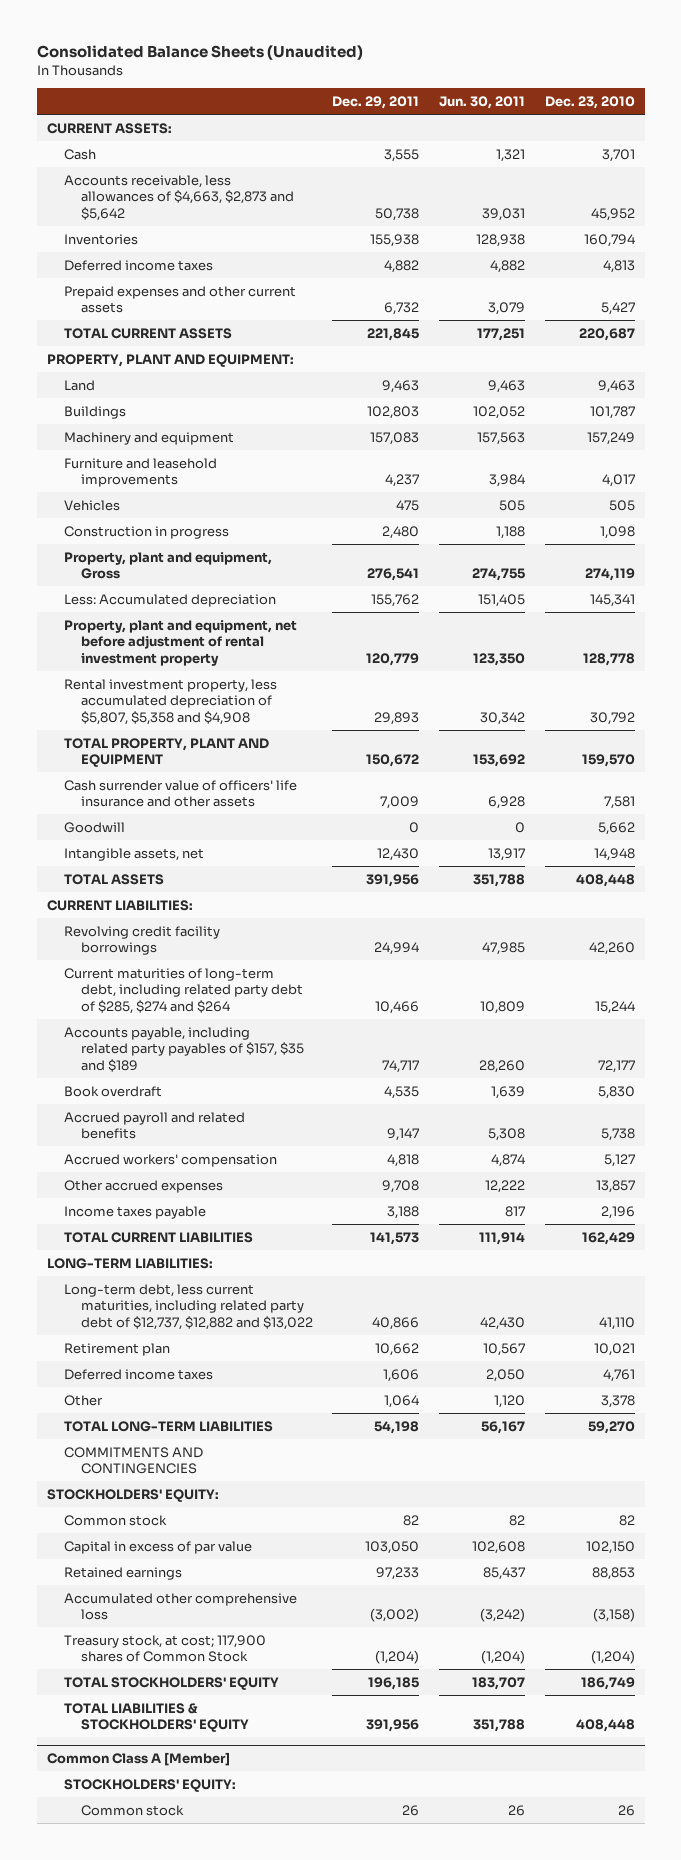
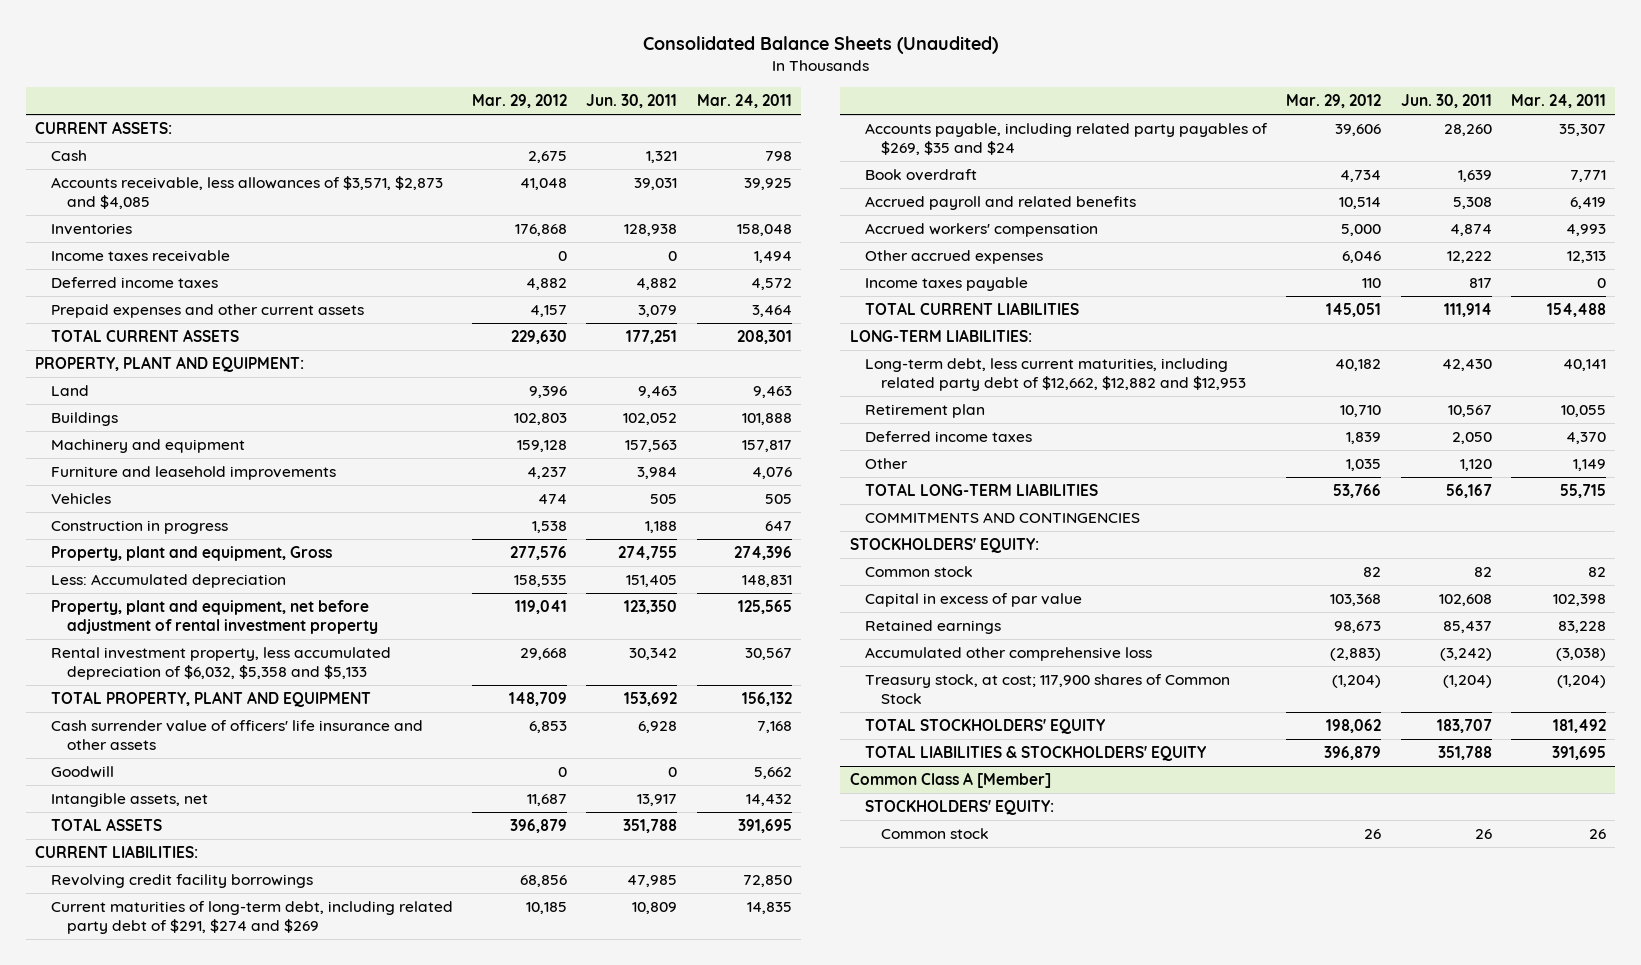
[332,96,420,110] Dec. 29, 2011 -> none
[544,96,635,110] Dec. 23, 2010 -> none
none -> [472,93,568,108] Mar. 29, 2012
none -> [696,93,792,108] Mar. 24, 2011
[63,174,294,222] Accounts receivable, less allowances of $4,663, $2,873 and $5,642 -> [51,176,444,209] Accounts receivable, less allowances of $3,571, $2,873 and $4,085
none -> [51,250,231,263] Income taxes receivable
[63,678,277,726] Rental investment property, less accumulated depreciation of $5,807, $5,358 and $4,908 -> [51,647,392,680] Rental investment property, less accumulated depreciation of $6,032, $5,358 and $5,133
[63,967,303,1015] Current maturities of long-term debt, including related party debt of $285, $274 and $264 -> [51,901,454,934] Current maturities of long-term debt, including related party debt of $291, $274 and $269
[63,1026,304,1073] Accounts payable, including related party payables of $157, $35 and $189 -> [865,123,1269,155] Accounts payable, including related party payables of $269, $35 and $24
[63,1283,313,1331] Long-term debt, less current maturities, including related party debt of $12,737, $12,882 and $13,022 -> [865,358,1247,391] Long-term debt, less current maturities, including related party debt of $12,662, $12,882 and $12,953

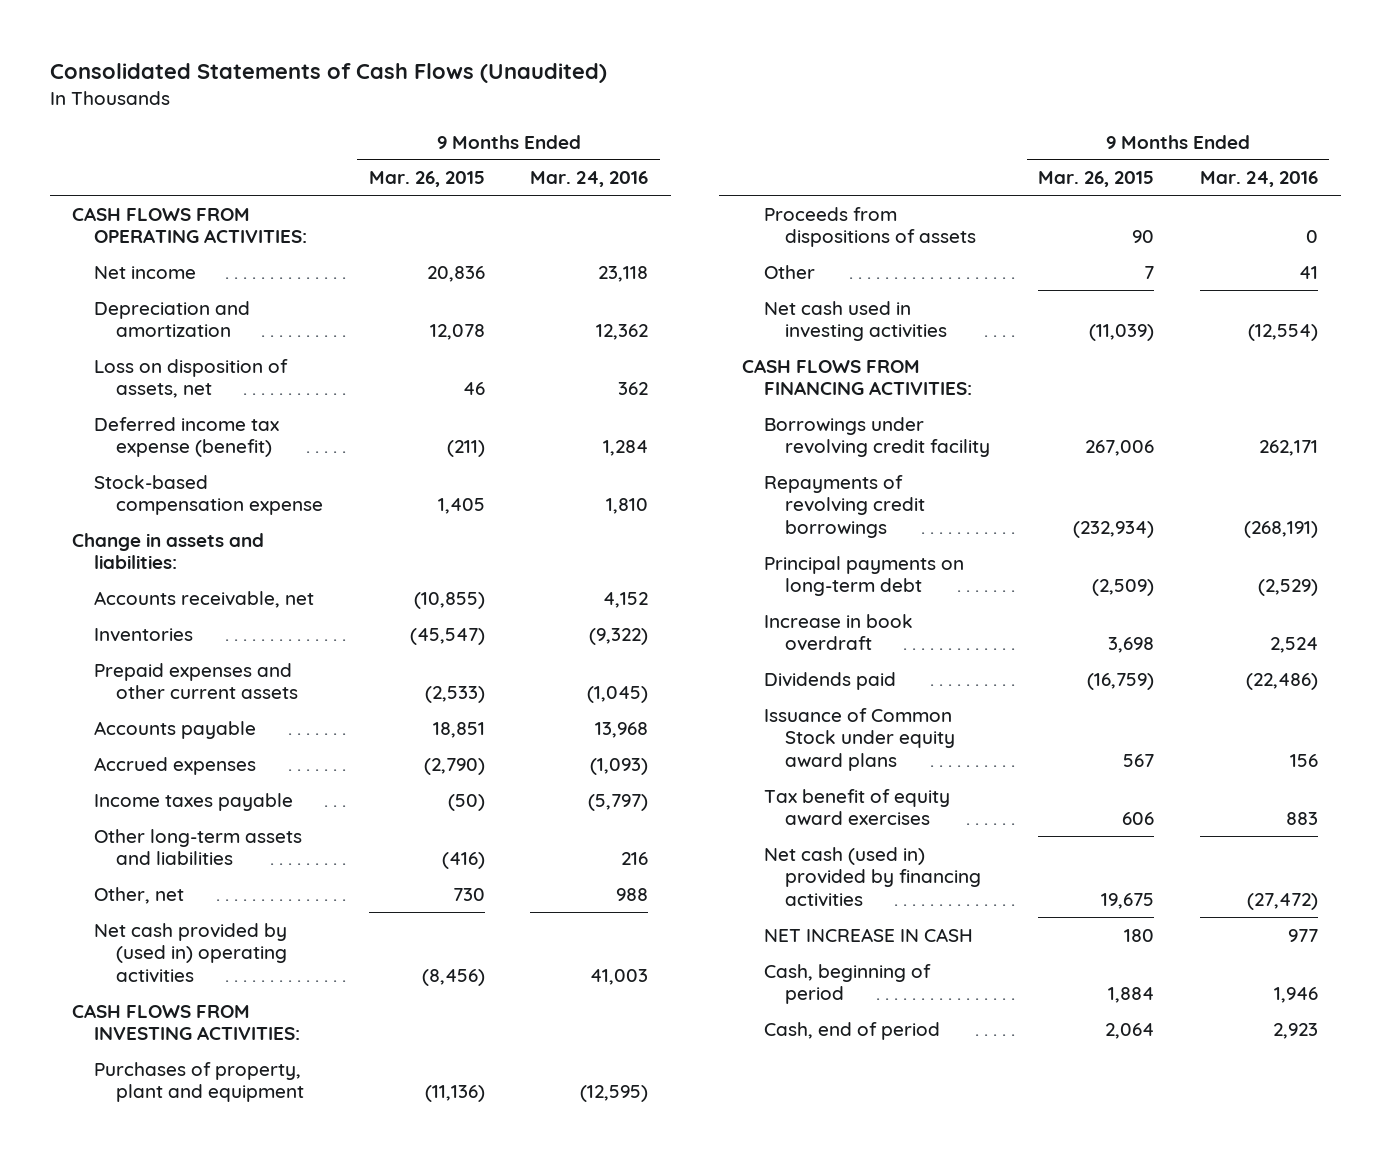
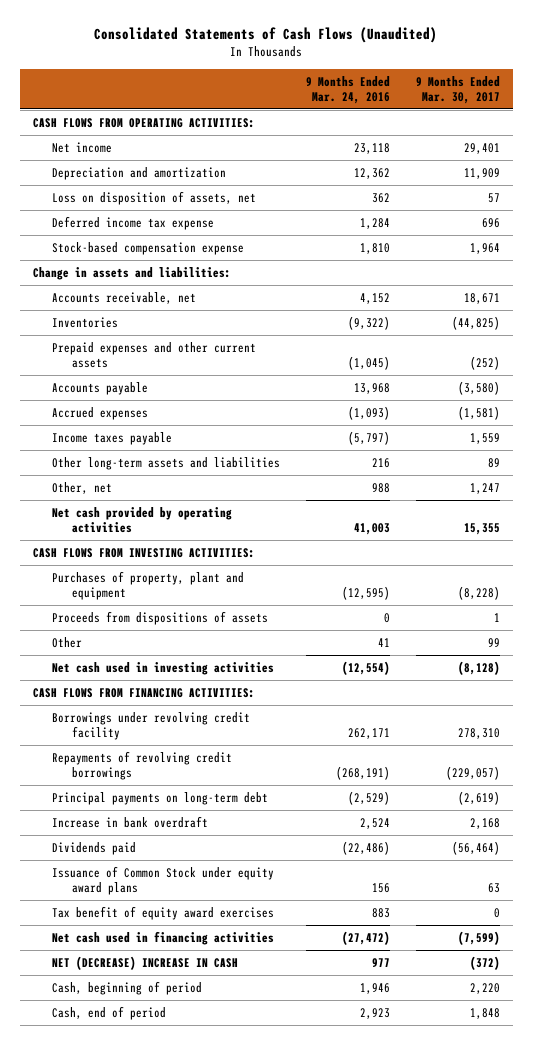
[368,171,485,188] Mar. 26, 2015 -> none
none -> [416,75,501,104] 9 Months Ended Mar. 30, 2017
[94,416,280,458] Deferred income tax expense (benefit) -> [52,215,215,230] Deferred income tax expense
[94,922,288,984] Net cash provided by (used in) operating activities -> [52,506,233,533] Net cash provided by operating activities
[763,613,913,652] Increase in book overdraft -> [52,815,209,828] Increase in bank overdraft
[763,846,982,908] Net cash (used in) provided by financing activities -> [52,930,275,945] Net cash used in financing activities
[763,927,973,942] NET INCREASE IN CASH -> [52,955,239,970] NET (DECREASE) INCREASE IN CASH

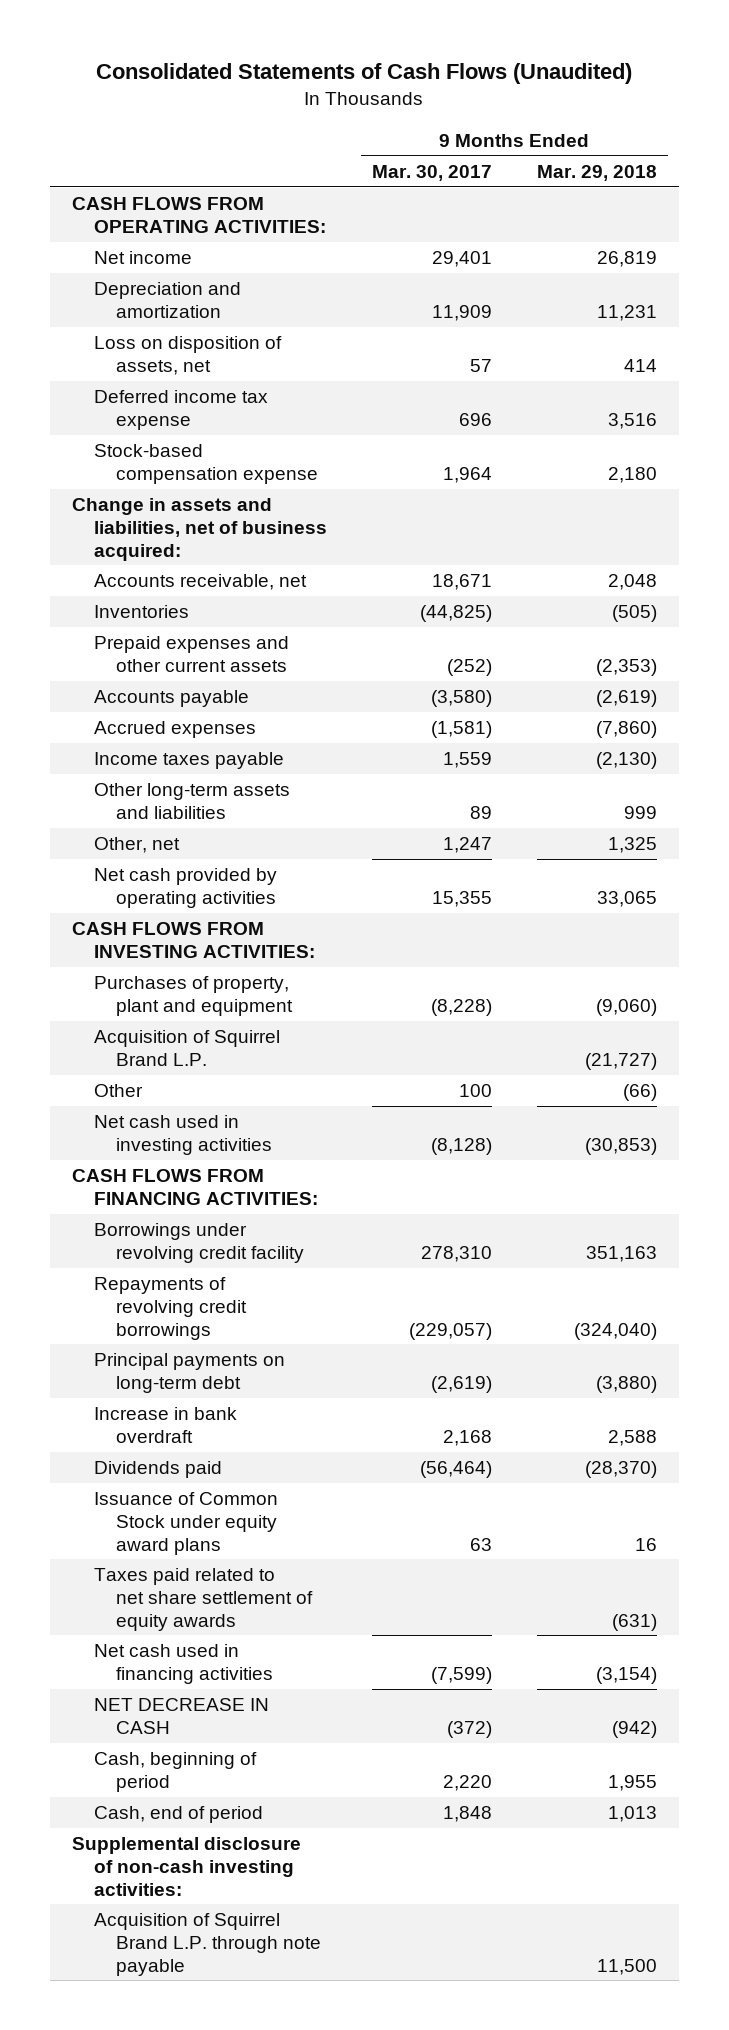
[306,75,391,104] 9 Months Ended Mar. 24, 2016 -> none
none -> [536,164,657,181] Mar. 29, 2018
[32,266,231,280] Change in assets and liabilities: -> [72,498,328,561] Change in assets and liabilities, net of business acquired:
[52,610,269,625] Proceeds from dispositions of assets -> none
none -> [94,1030,281,1066] Acquisition of Squirrel Brand L.P.
[488,637,501,647] 99 -> [459,1084,493,1098] 100
[52,905,275,920] Tax benefit of equity award exercises -> none
none -> [94,1568,314,1631] Taxes paid related to net share settlement of equity awards
[52,955,239,970] NET (DECREASE) INCREASE IN CASH -> [94,1698,270,1734] NET DECREASE IN CASH
none -> [72,1837,302,1896] Supplemental disclosure of non-cash investing activities:
none -> [94,1913,322,1976] Acquisition of Squirrel Brand L.P. through note payable

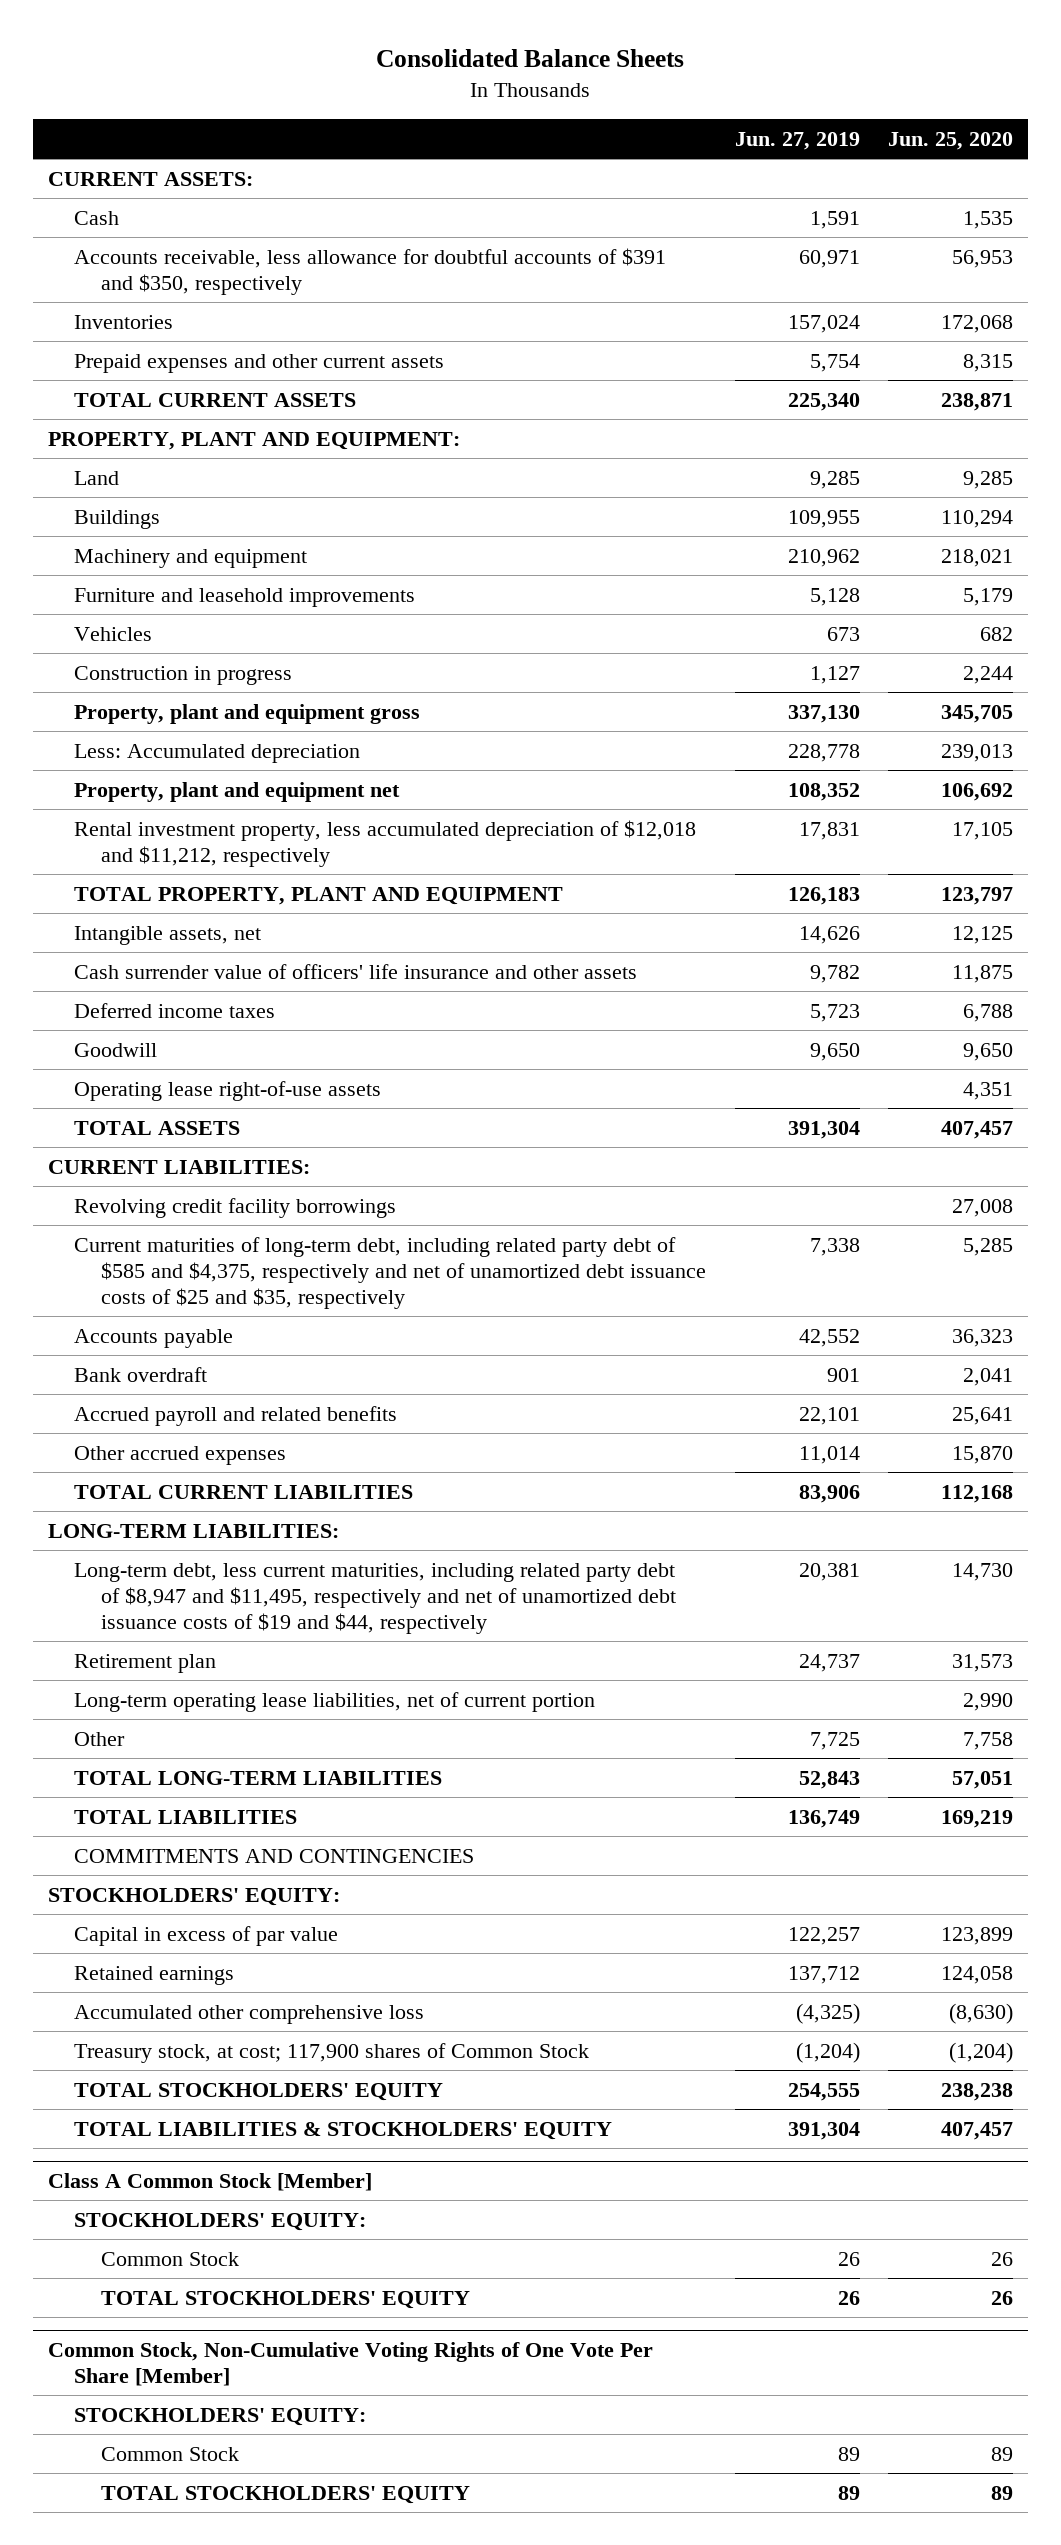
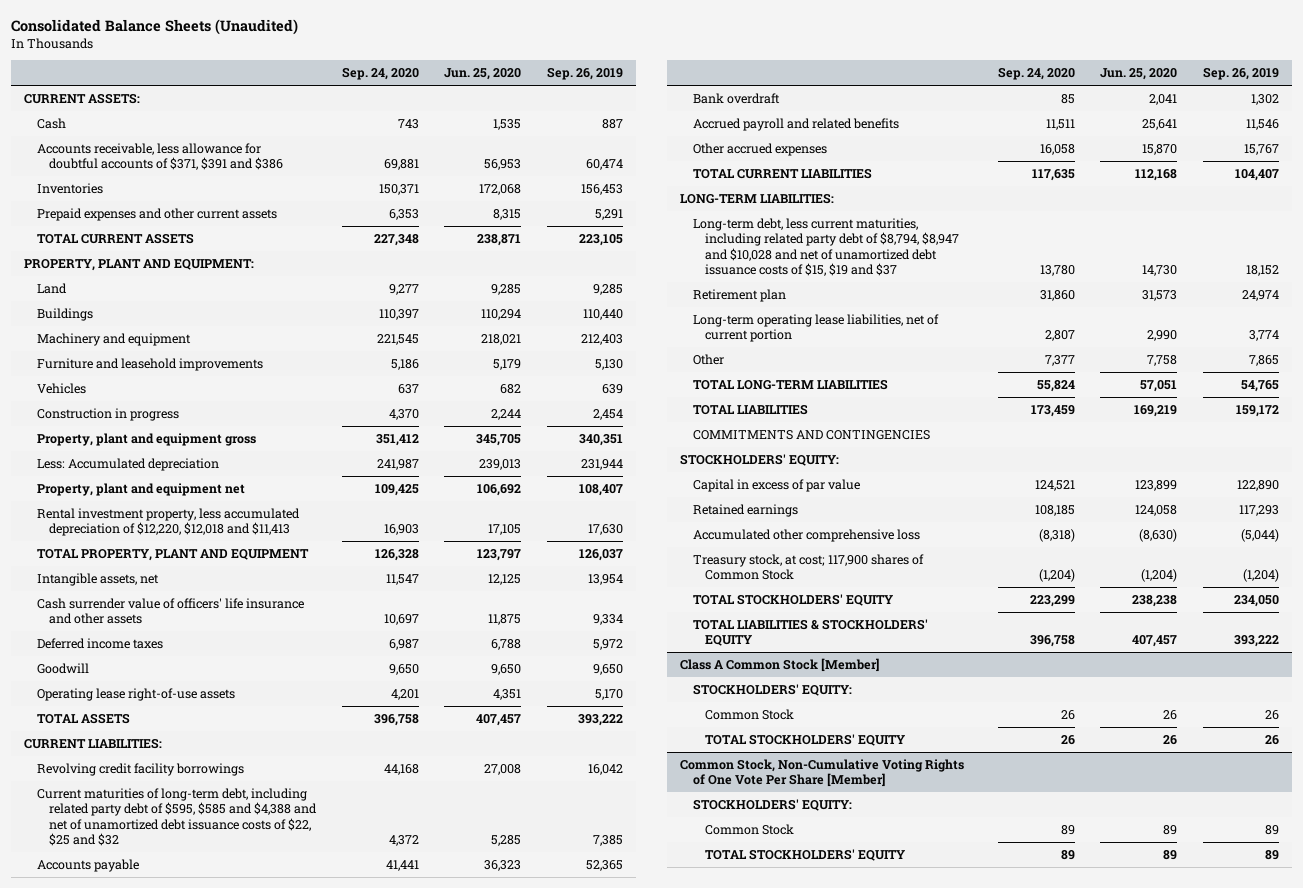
[376,49,685,68] Consolidated Balance Sheets -> [11,18,299,35] Consolidated Balance Sheets (Unaudited)
[734,132,860,151] Jun. 27, 2019 -> none
none -> [341,67,419,81] Sep. 24, 2020
none -> [546,67,623,81] Sep. 26, 2019
[74,247,667,295] Accounts receivable, less allowance for doubtful accounts of $391 and $350, respectively -> [36,142,284,171] Accounts receivable, less allowance for doubtful accounts of $371, $391 and $386
[74,819,697,867] Rental investment property, less accumulated depreciation of $12,018 and $11,212, respectively -> [36,507,300,537] Rental investment property, less accumulated depreciation of $12,220, $12,018 and $11,413
[74,1236,706,1309] Current maturities of long-term debt, including related party debt of $585 and $4,375, respectively and net of unamortized debt issuance costs of $25 and $35, respectively -> [36,787,318,846] Current maturities of long-term debt, including related party debt of $595, $585 and $4,388 and net of unamortized debt issuance costs of $22, $25 and $32
[74,1562,676,1634] Long-term debt, less current maturities, including related party debt of $8,947 and $11,495, respectively and net of unamortized debt issuance costs of $19 and $44, respectively -> [692,217,960,276] Long-term debt, less current maturities, including related party debt of $8,794, $8,947 and $10,028 and net of unamortized debt issuance costs of $15, $19 and $37

